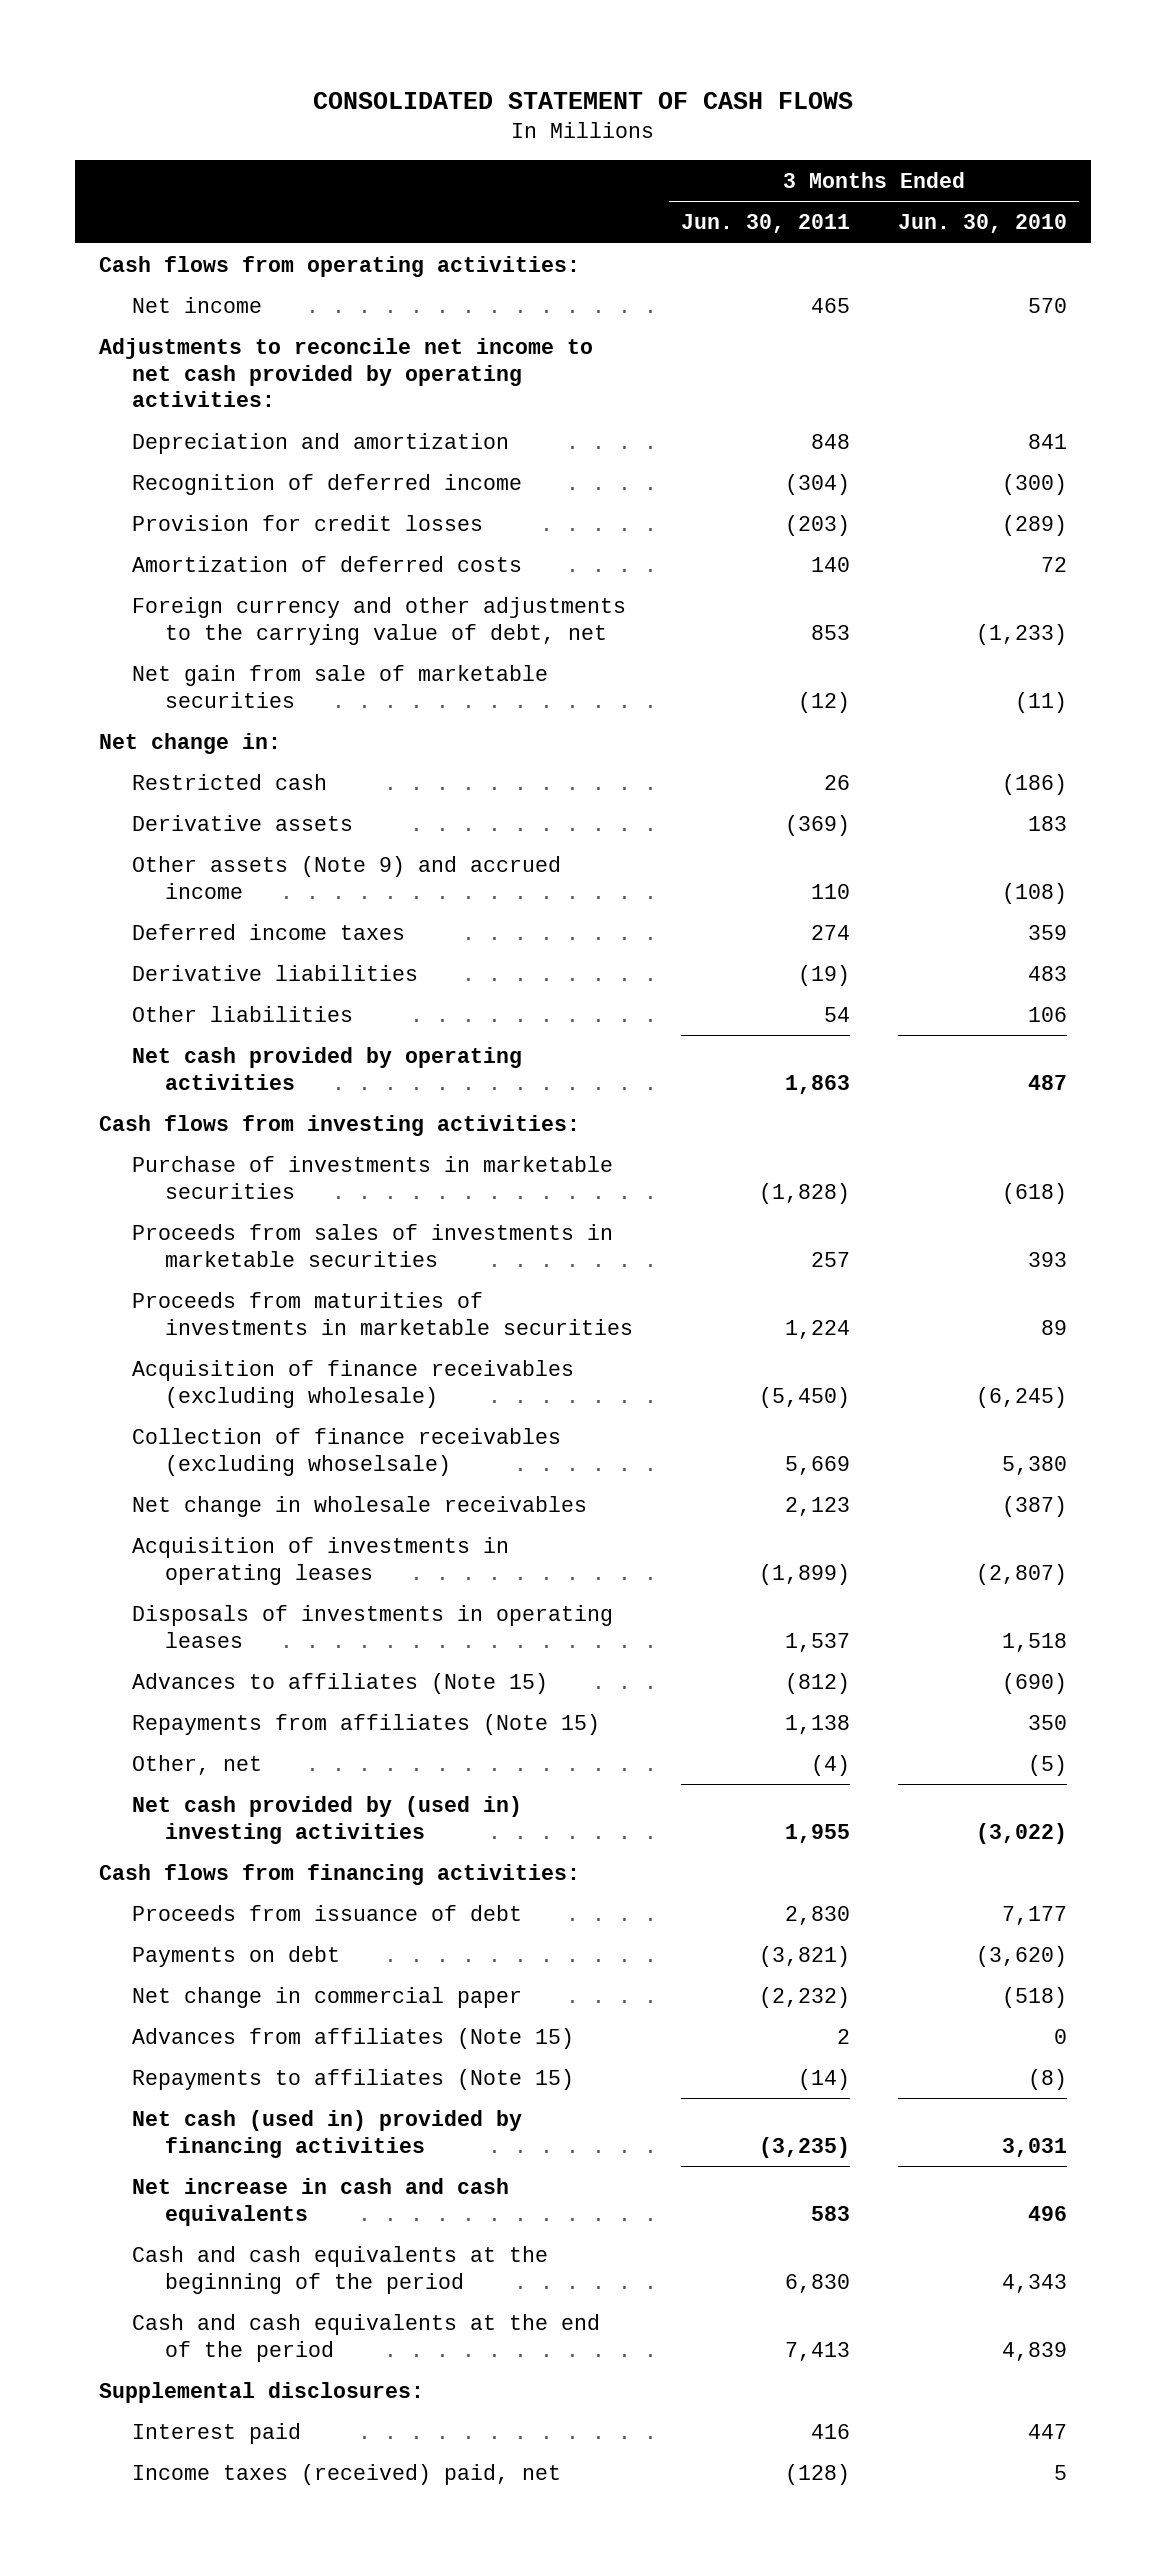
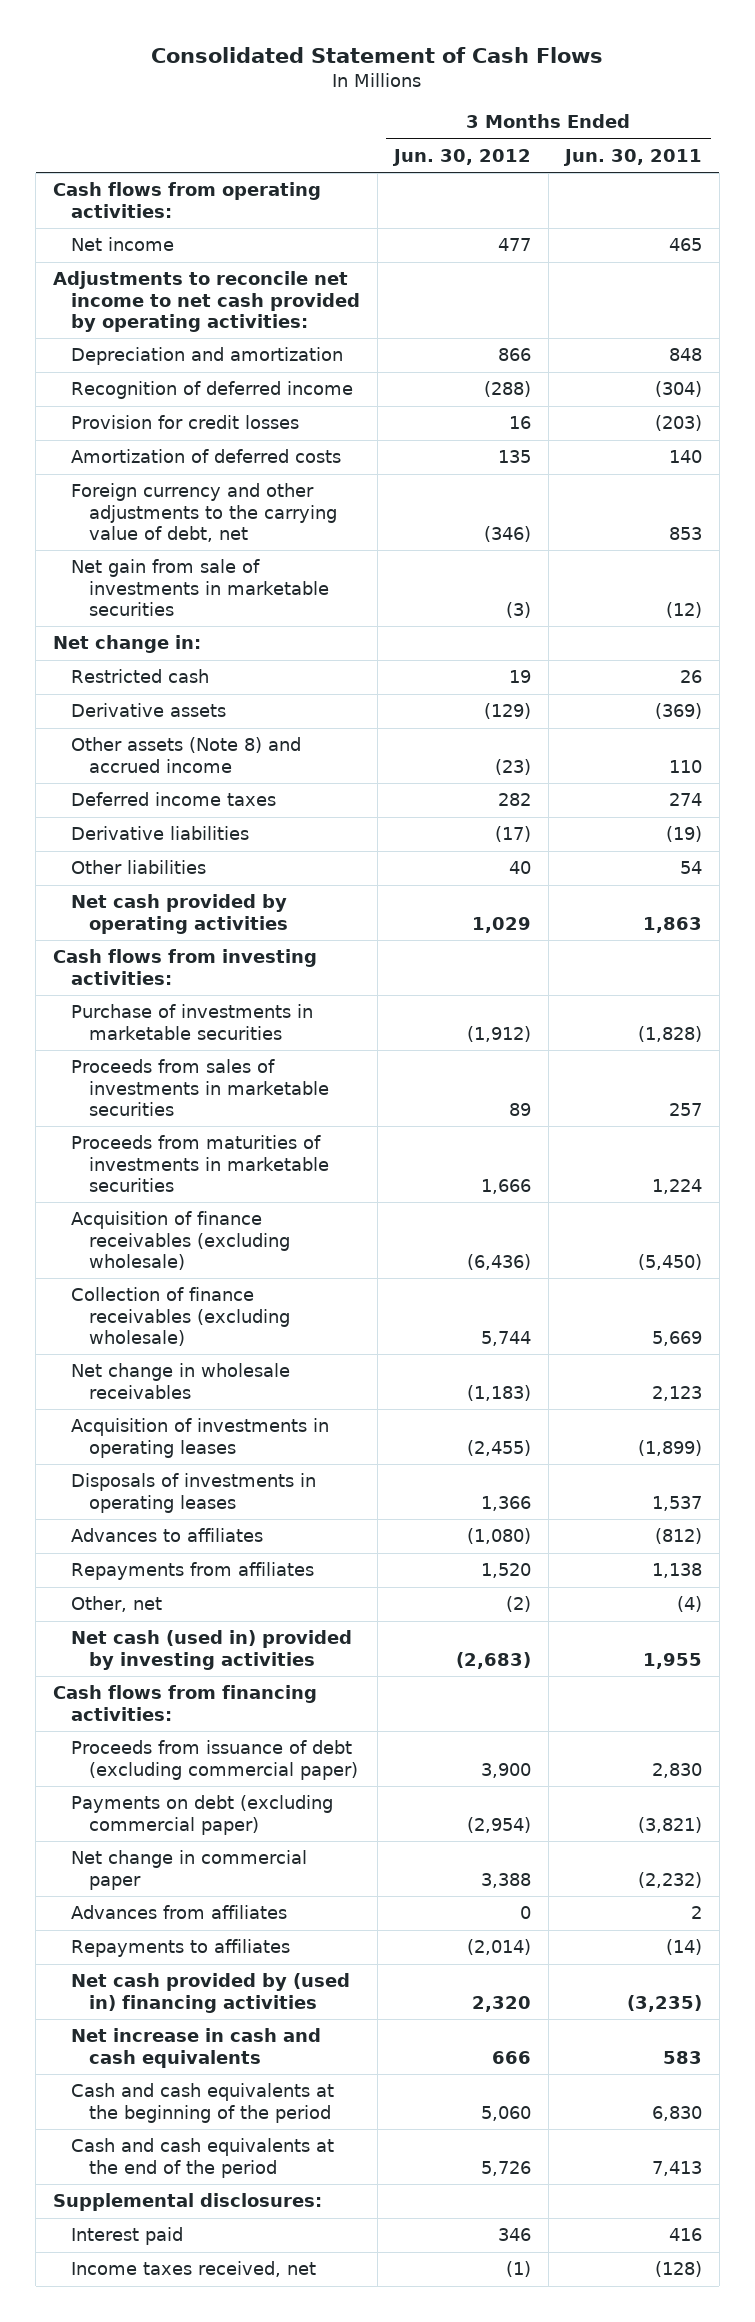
[313,91,854,109] CONSOLIDATED STATEMENT OF CASH FLOWS -> [151,47,604,64] Consolidated Statement of Cash Flows
[897,214,1067,234] Jun. 30, 2010 -> none
none -> [392,148,532,166] Jun. 30, 2012
[132,664,549,708] Net gain from sale of marketable securities -> [70,559,330,617] Net gain from sale of investments in marketable securities
[132,855,562,899] Other assets (Note 9) and accrued income -> [70,737,301,773] Other assets (Note 8) and accrued income
[132,1427,562,1476] Collection of finance receivables (excluding whoselsale) -> [70,1287,291,1347] Collection of finance receivables (excluding wholesale)
[132,1672,549,1694] Advances to affiliates (Note 15) -> [70,1528,263,1543] Advances to affiliates
[132,1713,601,1735] Repayments from affiliates (Note 15) -> [70,1562,314,1581] Repayments from affiliates
[132,1795,523,1844] Net cash provided by (used in) investing activities -> [70,1630,352,1670] Net cash (used in) provided by investing activities
[132,1904,523,1921] Proceeds from issuance of debt -> [70,1740,359,1780] Proceeds from issuance of debt (excluding commercial paper)
[132,1945,341,1967] Payments on debt -> [70,1795,333,1835] Payments on debt (excluding commercial paper)
[132,2027,575,2049] Advances from affiliates (Note 15) -> [70,1905,287,1920] Advances from affiliates
[132,2068,575,2090] Repayments to affiliates (Note 15) -> [70,1939,290,1958] Repayments to affiliates
[132,2109,523,2158] Net cash (used in) provided by financing activities -> [70,1973,350,2013] Net cash provided by (used in) financing activities
[132,2463,562,2485] Income taxes (received) paid, net -> [70,2261,316,2278] Income taxes received, net

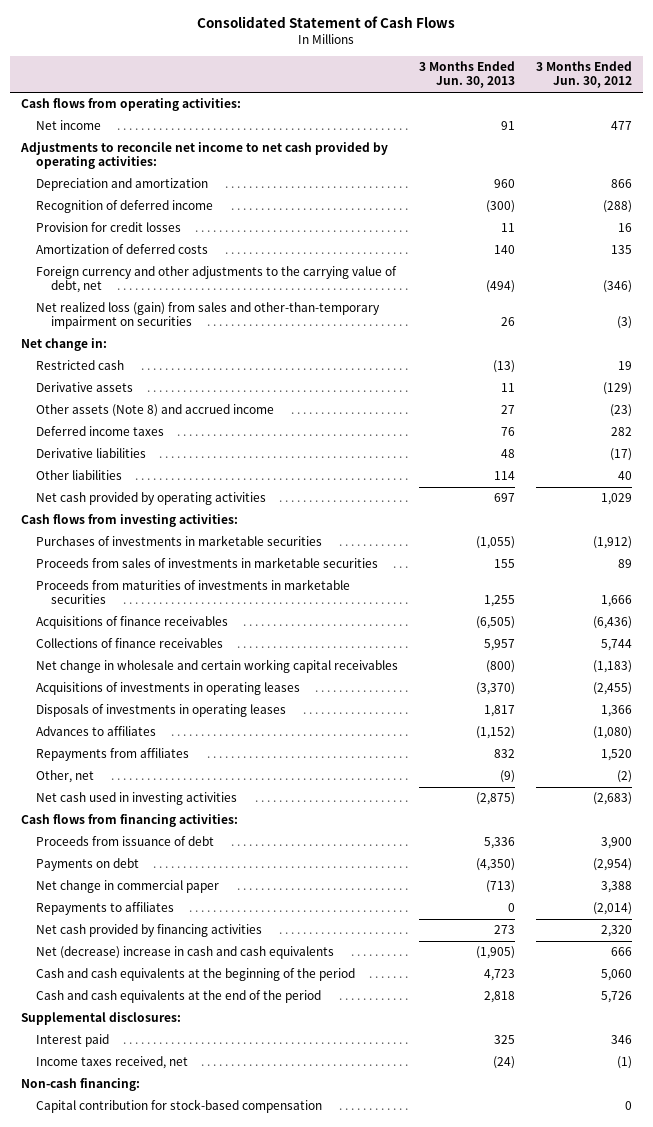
[563,148,703,166] Jun. 30, 2011 -> none
none -> [418,61,515,89] 3 Months Ended Jun. 30, 2013
[70,559,330,617] Net gain from sale of investments in marketable securities -> [35,302,380,330] Net realized loss (gain) from sales and other-than-temporary impairment on securities
[70,1004,313,1040] Purchase of investments in marketable securities -> [35,535,322,547] Purchases of investments in marketable securities
[70,1211,291,1271] Acquisition of finance receivables (excluding wholesale) -> [35,616,228,630] Acquisitions of finance receivables
[70,1287,291,1347] Collection of finance receivables (excluding wholesale) -> [35,638,223,649] Collections of finance receivables
[70,1363,290,1399] Net change in wholesale receivables -> [35,659,398,674] Net change in wholesale and certain working capital receivables
[70,1418,329,1458] Acquisition of investments in operating leases -> [35,682,300,696] Acquisitions of investments in operating leases
[70,1630,352,1670] Net cash (used in) provided by investing activities -> [35,792,237,806] Net cash used in investing activities
[70,1740,359,1780] Proceeds from issuance of debt (excluding commercial paper) -> [35,836,214,847] Proceeds from issuance of debt
[70,1795,333,1835] Payments on debt (excluding commercial paper) -> [35,858,139,872] Payments on debt
[70,1905,287,1920] Advances from affiliates -> none
[70,1973,350,2013] Net cash provided by (used in) financing activities -> [35,924,262,938] Net cash provided by financing activities
[70,2028,321,2068] Net increase in cash and cash equivalents -> [35,946,334,960] Net (decrease) increase in cash and cash equivalents
none -> [20,1078,140,1092] Non-cash financing:
none -> [35,1099,322,1114] Capital contribution for stock-based compensation

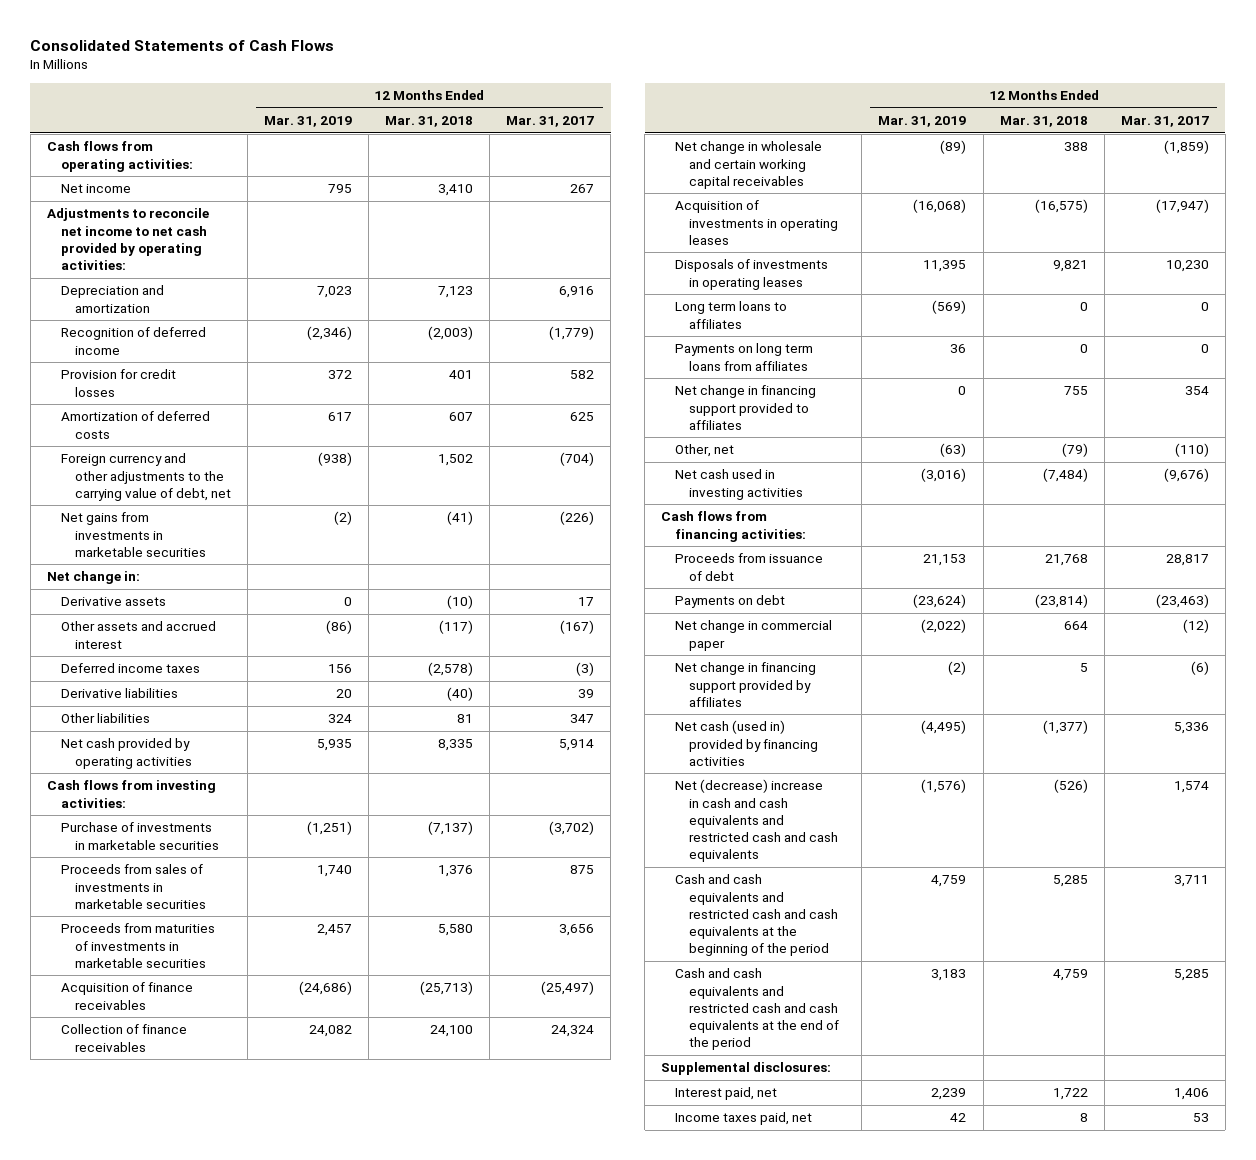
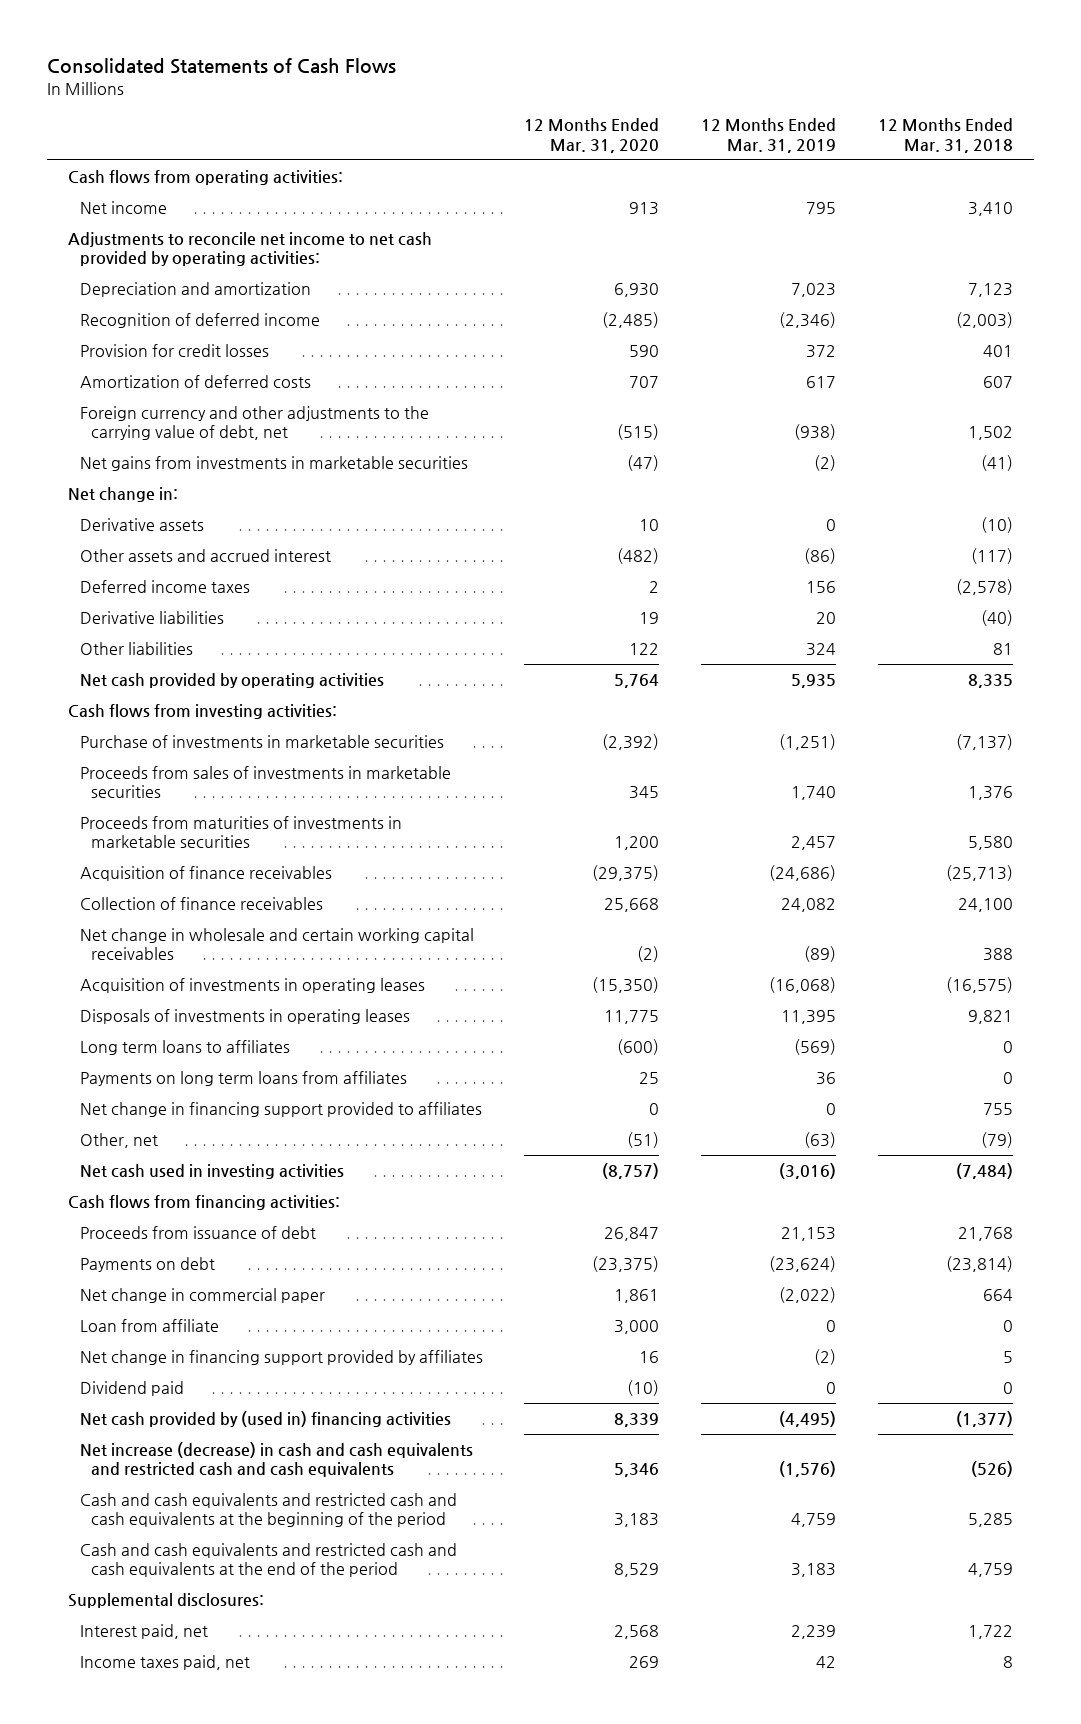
[506,115,595,127] Mar. 31, 2017 -> none
none -> [524,118,660,153] 12 Months Ended Mar. 31, 2020
none -> [79,1318,219,1332] Loan from affiliate
none -> [79,1380,184,1396] Dividend paid
[675,720,819,766] Net cash (used in) provided by financing activities -> [79,1410,451,1427] Net cash provided by (used in) financing activities
[675,779,839,863] Net (decrease) increase in cash and cash equivalents and restricted cash and cash equivalents -> [79,1441,473,1478] Net increase (decrease) in cash and cash equivalents and restricted cash and cash equivalents

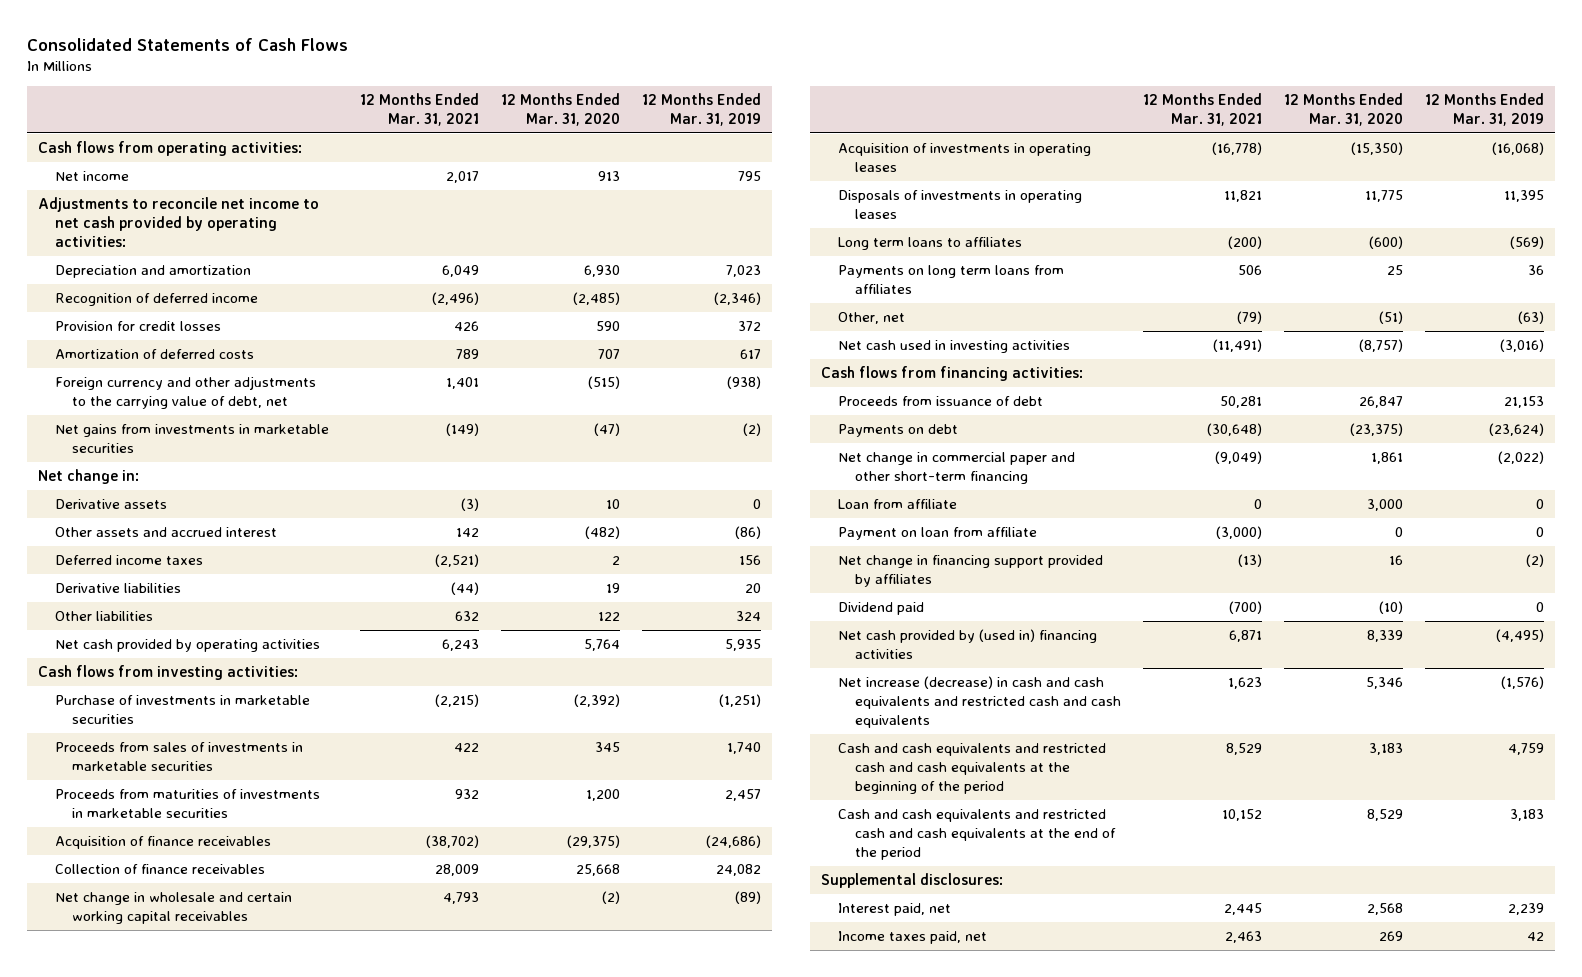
[877,118,1013,153] 12 Months Ended Mar. 31, 2018 -> none
none -> [360,92,480,126] 12 Months Ended Mar. 31, 2021
[79,1101,482,1117] Net change in financing support provided to affiliates -> none
[79,1287,325,1303] Net change in commercial paper -> [837,452,1075,485] Net change in commercial paper and other short-term financing
none -> [837,527,1037,541] Payment on loan from affiliate

